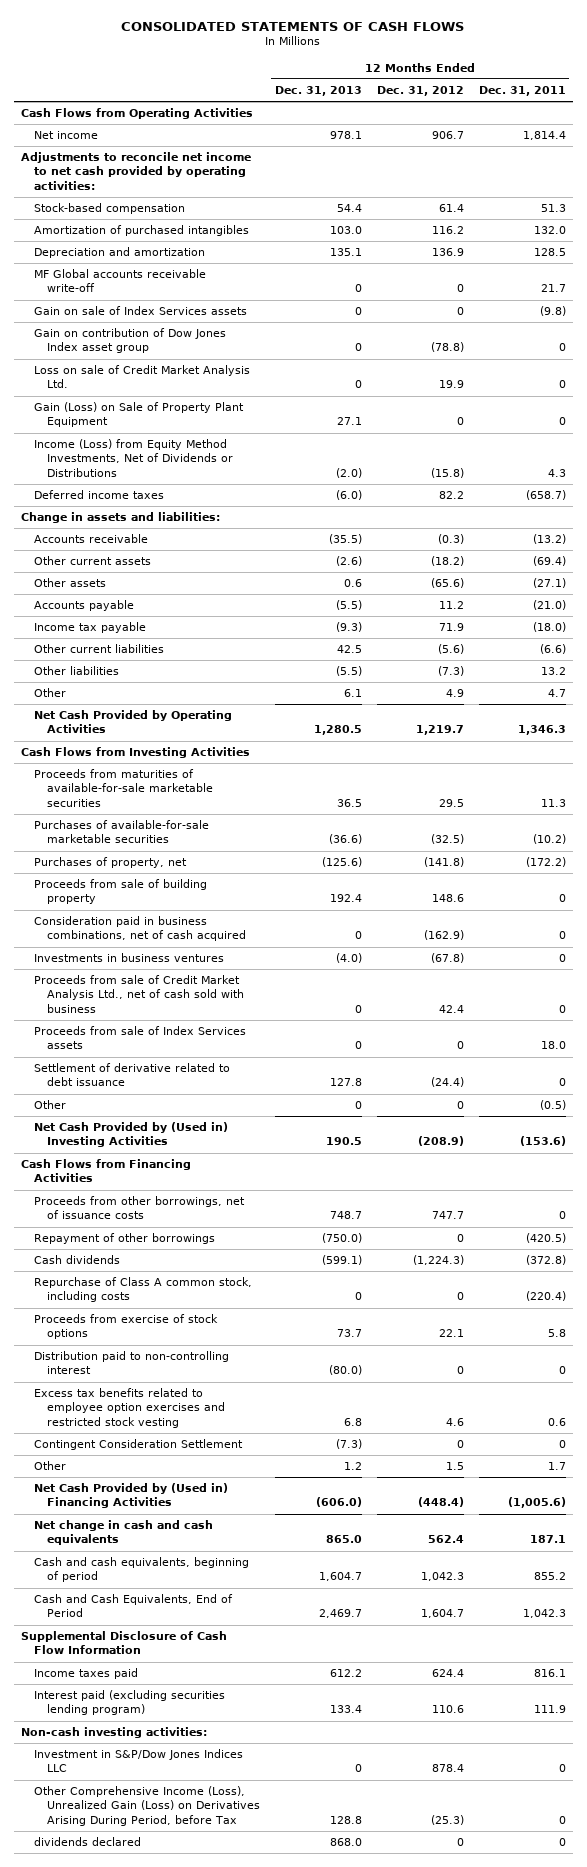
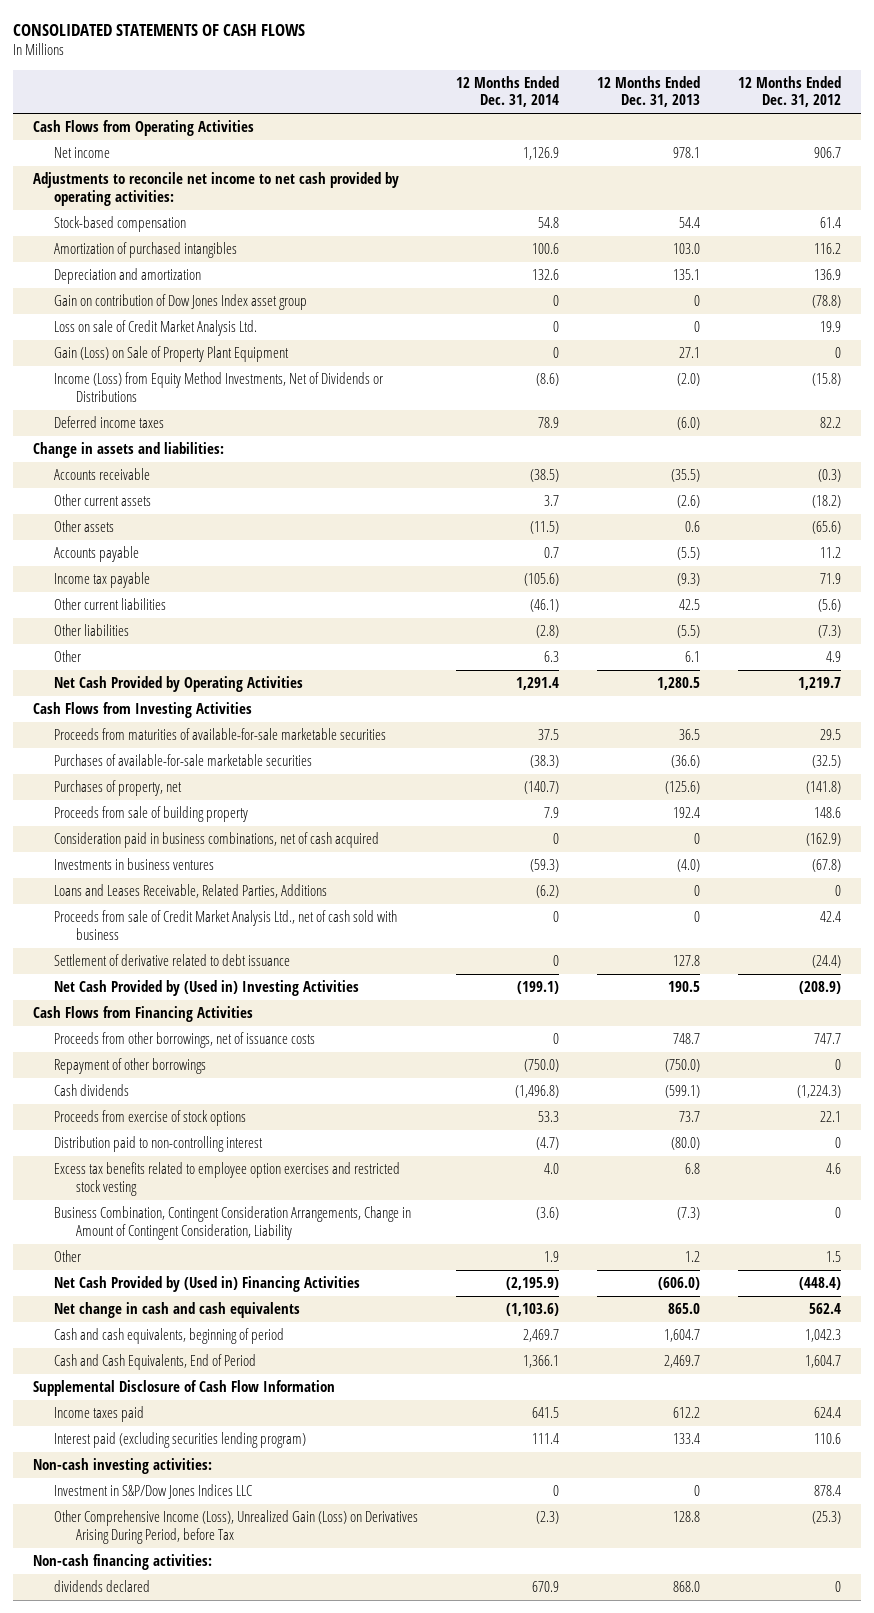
[478,86,566,97] Dec. 31, 2011 -> none
none -> [456,76,560,108] 12 Months Ended Dec. 31, 2014
[34,269,207,293] MF Global accounts receivable write-off -> none
[34,306,248,316] Gain on sale of Index Services assets -> none
none -> [54,884,328,899] Loans and Leases Receivable, Related Parties, Additions
[34,1026,247,1050] Proceeds from sale of Index Services assets -> none
[34,1100,67,1110] Other -> none
[34,1277,253,1303] Repurchase of Class A common stock, including costs -> none
[34,1439,244,1451] Contingent Consideration Settlement -> none
none -> [54,1206,412,1240] Business Combination, Contingent Consideration Arrangements, Change in Amount of Contingent Consideration, Liability
none -> [32,1554,212,1571] Non-cash financing activities:

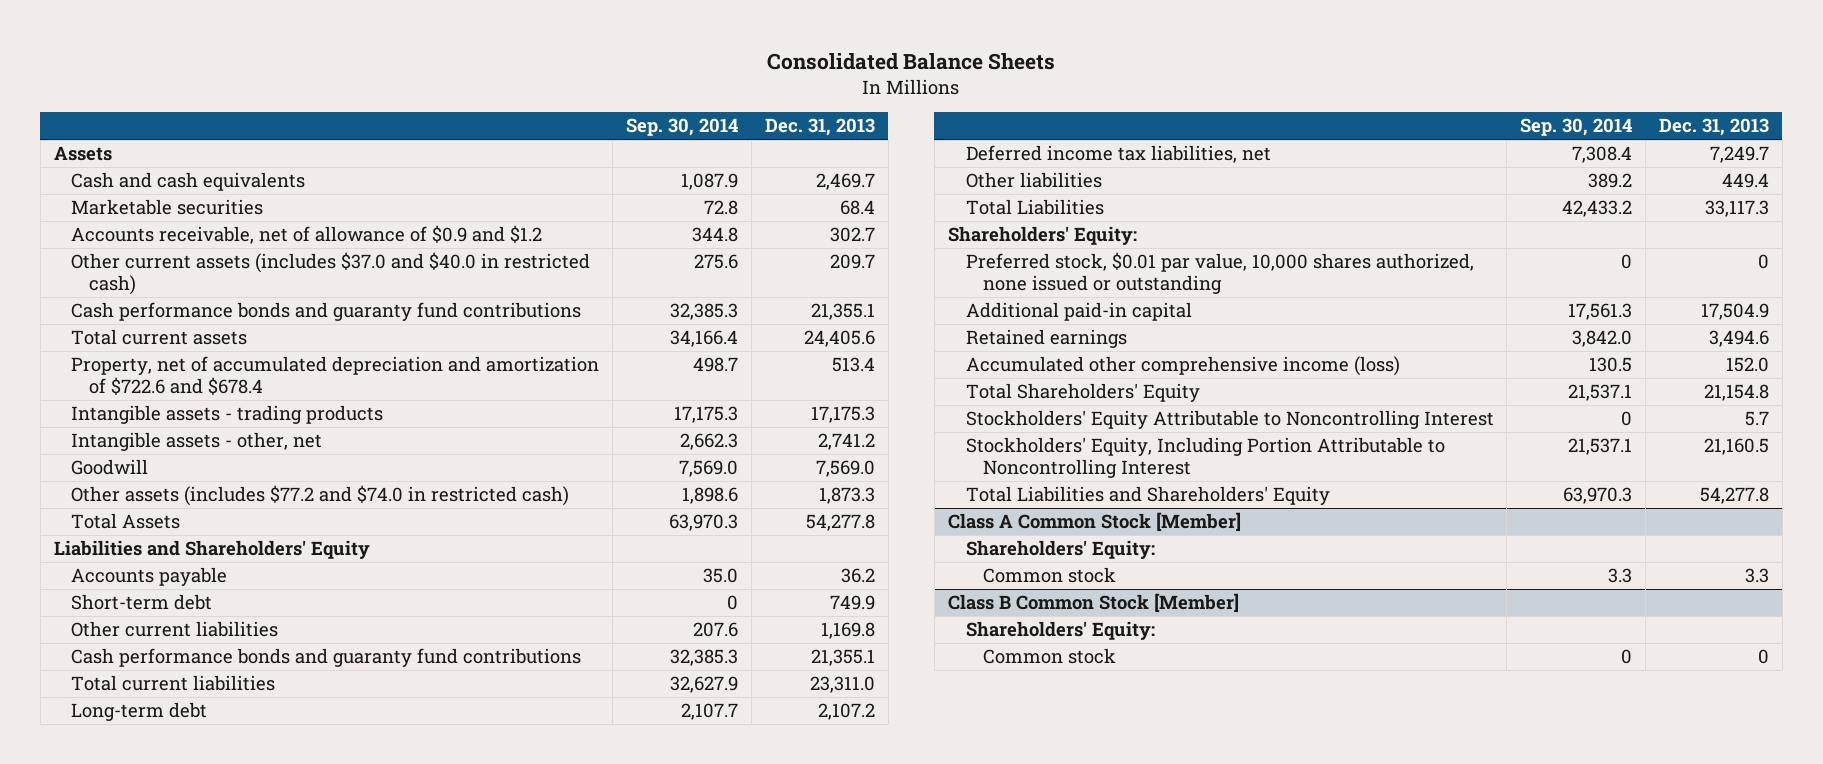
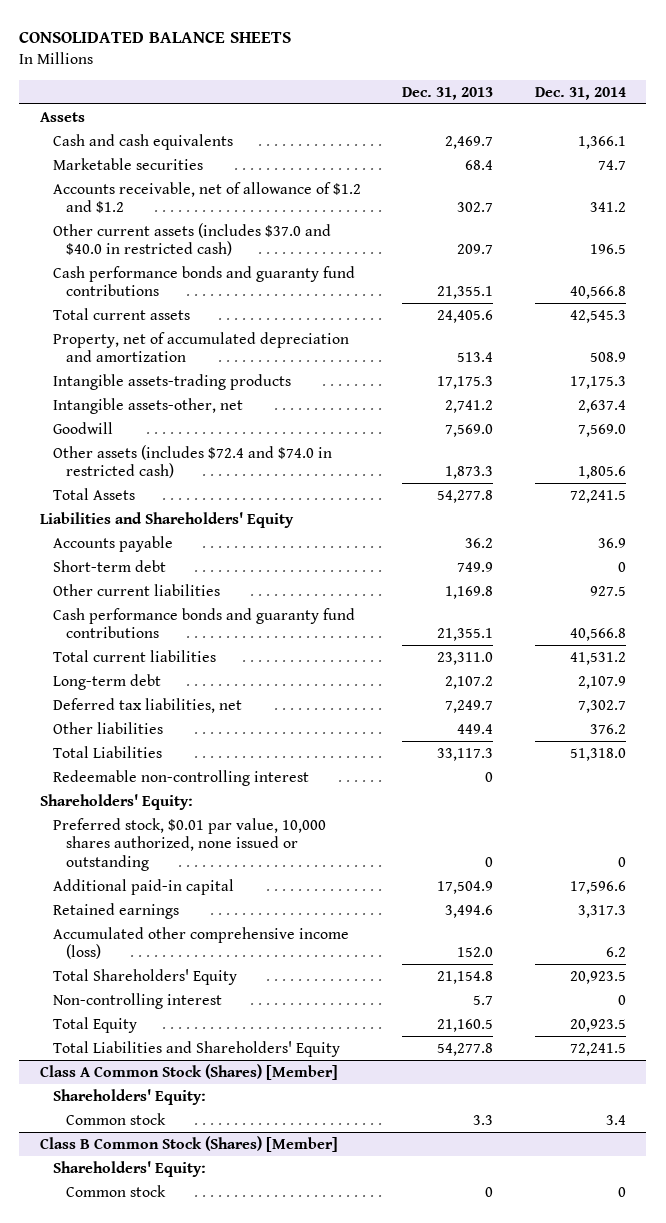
[767,52,1056,70] Consolidated Balance Sheets -> [19,32,292,44] CONSOLIDATED BALANCE SHEETS
[626,118,739,137] Sep. 30, 2014 -> none
none -> [534,86,626,100] Dec. 31, 2014
[71,225,543,245] Accounts receivable, net of allowance of $0.9 and $1.2 -> [53,181,362,214] Accounts receivable, net of allowance of $1.2 and $1.2
[71,356,600,396] Property, net of accumulated depreciation and amortization of $722.6 and $678.4 -> [53,331,350,363] Property, net of accumulated depreciation and amortization
[71,405,384,425] Intangible assets - trading products -> [53,373,292,390] Intangible assets-trading products
[71,432,323,452] Intangible assets - other, net -> [53,397,244,414] Intangible assets-other, net
[71,485,570,507] Other assets (includes $77.2 and $74.0 in restricted cash) -> [53,444,333,479] Other assets (includes $72.4 and $74.0 in restricted cash)
[965,145,1271,164] Deferred income tax liabilities, net -> [53,697,243,713] Deferred tax liabilities, net
none -> [53,769,310,786] Redeemable non-controlling interest
[965,410,1494,430] Stockholders' Equity Attributable to Noncontrolling Interest -> [53,992,223,1009] Non-controlling interest
[965,437,1445,479] Stockholders' Equity, Including Portion Attributable to Noncontrolling Interest -> [53,1016,138,1033] Total Equity
[947,512,1241,533] Class A Common Stock [Member] -> [40,1063,339,1080] Class A Common Stock (Shares) [Member]
[947,593,1239,614] Class B Common Stock [Member] -> [40,1135,339,1152] Class B Common Stock (Shares) [Member]

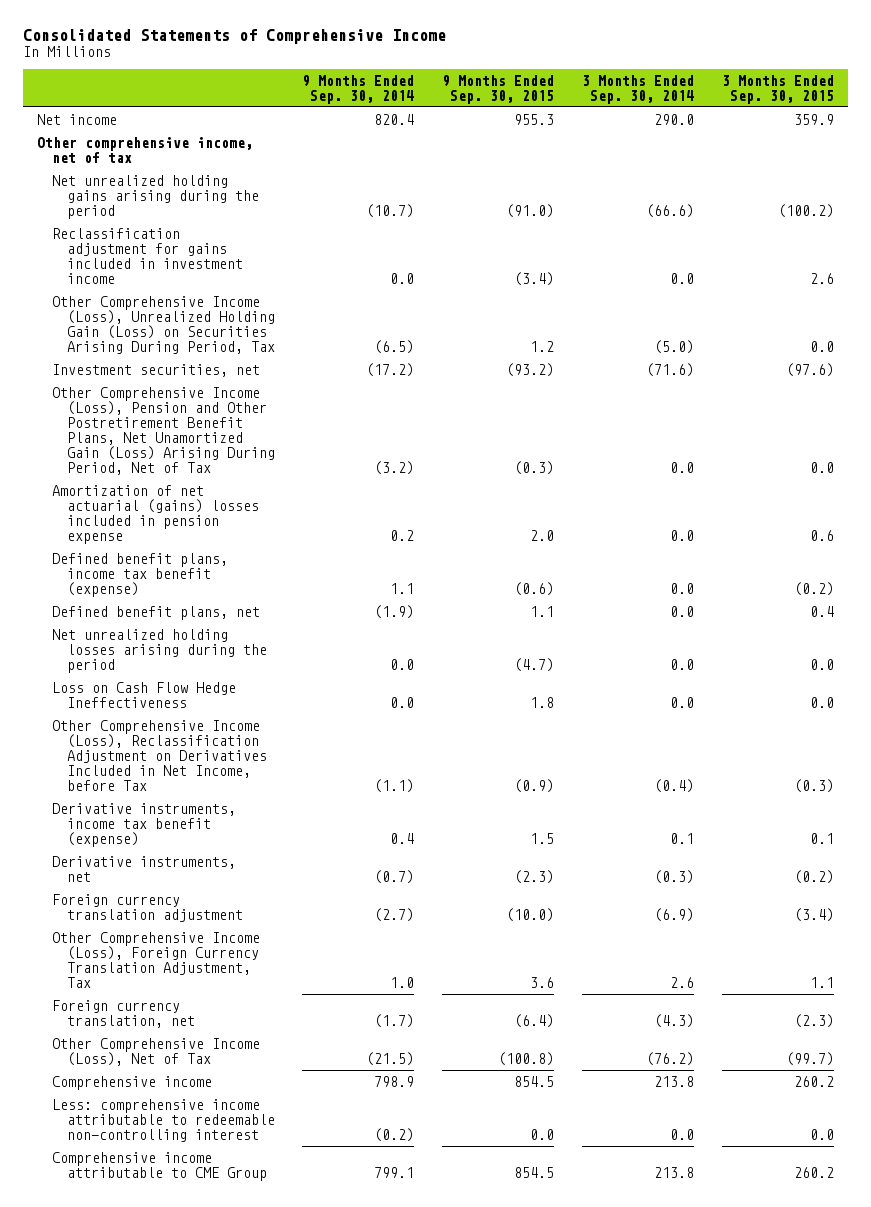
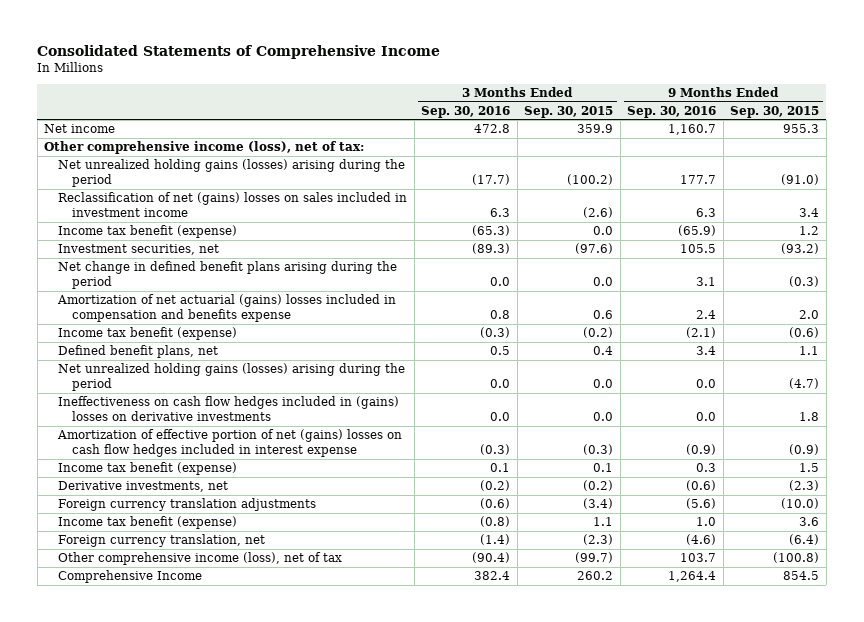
[302,74,415,104] 9 Months Ended Sep. 30, 2014 -> none
[581,74,694,104] 3 Months Ended Sep. 30, 2014 -> none
none -> [421,105,511,118] Sep. 30, 2016
none -> [627,105,717,118] Sep. 30, 2016
[36,136,253,163] Other comprehensive income, net of tax -> [44,141,365,155] Other comprehensive income (loss), net of tax:
[51,174,259,219] Net unrealized holding gains arising during the period -> [58,159,406,187] Net unrealized holding gains (losses) arising during the period
[51,227,243,284] Reclassification adjustment for gains included in investment income -> [58,192,408,217] Reclassification of net (gains) losses on sales included in investment income
[514,271,555,286] (3.4) -> [799,207,820,217] 3.4
[809,272,834,284] 2.6 -> [583,206,614,218] (2.6)
[51,295,275,354] Other Comprehensive Income (Loss), Unrealized Holding Gain (Loss) on Securities Arising During Period, Tax -> [58,225,238,239] Income tax benefit (expense)
[51,386,275,475] Other Comprehensive Income (Loss), Pension and Other Postretirement Benefit Plans, Net Unamortized Gain (Loss) Arising During Period, Net of Tax -> [58,261,398,289] Net change in defined benefit plans arising during the period
[51,484,259,544] Amortization of net actuarial (gains) losses included in pension expense -> [57,294,397,322] Amortization of net actuarial (gains) losses included in compensation and benefits expense
[51,552,228,597] Defined benefit plans, income tax benefit (expense) -> [58,327,238,341] Income tax benefit (expense)
[51,628,267,673] Net unrealized holding losses arising during the period -> [58,363,406,391] Net unrealized holding gains (losses) arising during the period
[51,681,236,708] Loss on Cash Flow Hedge Ineffectiveness -> [58,396,400,421] Ineffectiveness on cash flow hedges included in (gains) losses on derivative investments
[51,719,267,791] Other Comprehensive Income (Loss), Reclassification Adjustment on Derivatives Included in Net Income, before Tax -> [57,429,403,457] Amortization of effective portion of net (gains) losses on cash flow hedges included in interest expense
[51,802,236,847] Derivative instruments, income tax benefit (expense) -> [58,462,238,476] Income tax benefit (expense)
[51,855,236,882] Derivative instruments, net -> [58,481,229,493] Derivative investments, net
[51,893,243,922] Foreign currency translation adjustment -> [58,498,317,512] Foreign currency translation adjustments
[51,931,260,988] Other Comprehensive Income (Loss), Foreign Currency Translation Adjustment, Tax -> [58,516,238,530] Income tax benefit (expense)
[51,1098,275,1142] Less: comprehensive income attributable to redeemable non-controlling interest -> none
[51,1151,267,1181] Comprehensive income attributable to CME Group -> none
[51,1037,260,1066] Other Comprehensive Income (Loss), Net of Tax -> [58,552,343,566] Other comprehensive income (loss), net of tax
[51,1075,212,1090] Comprehensive income -> [58,570,203,584] Comprehensive Income

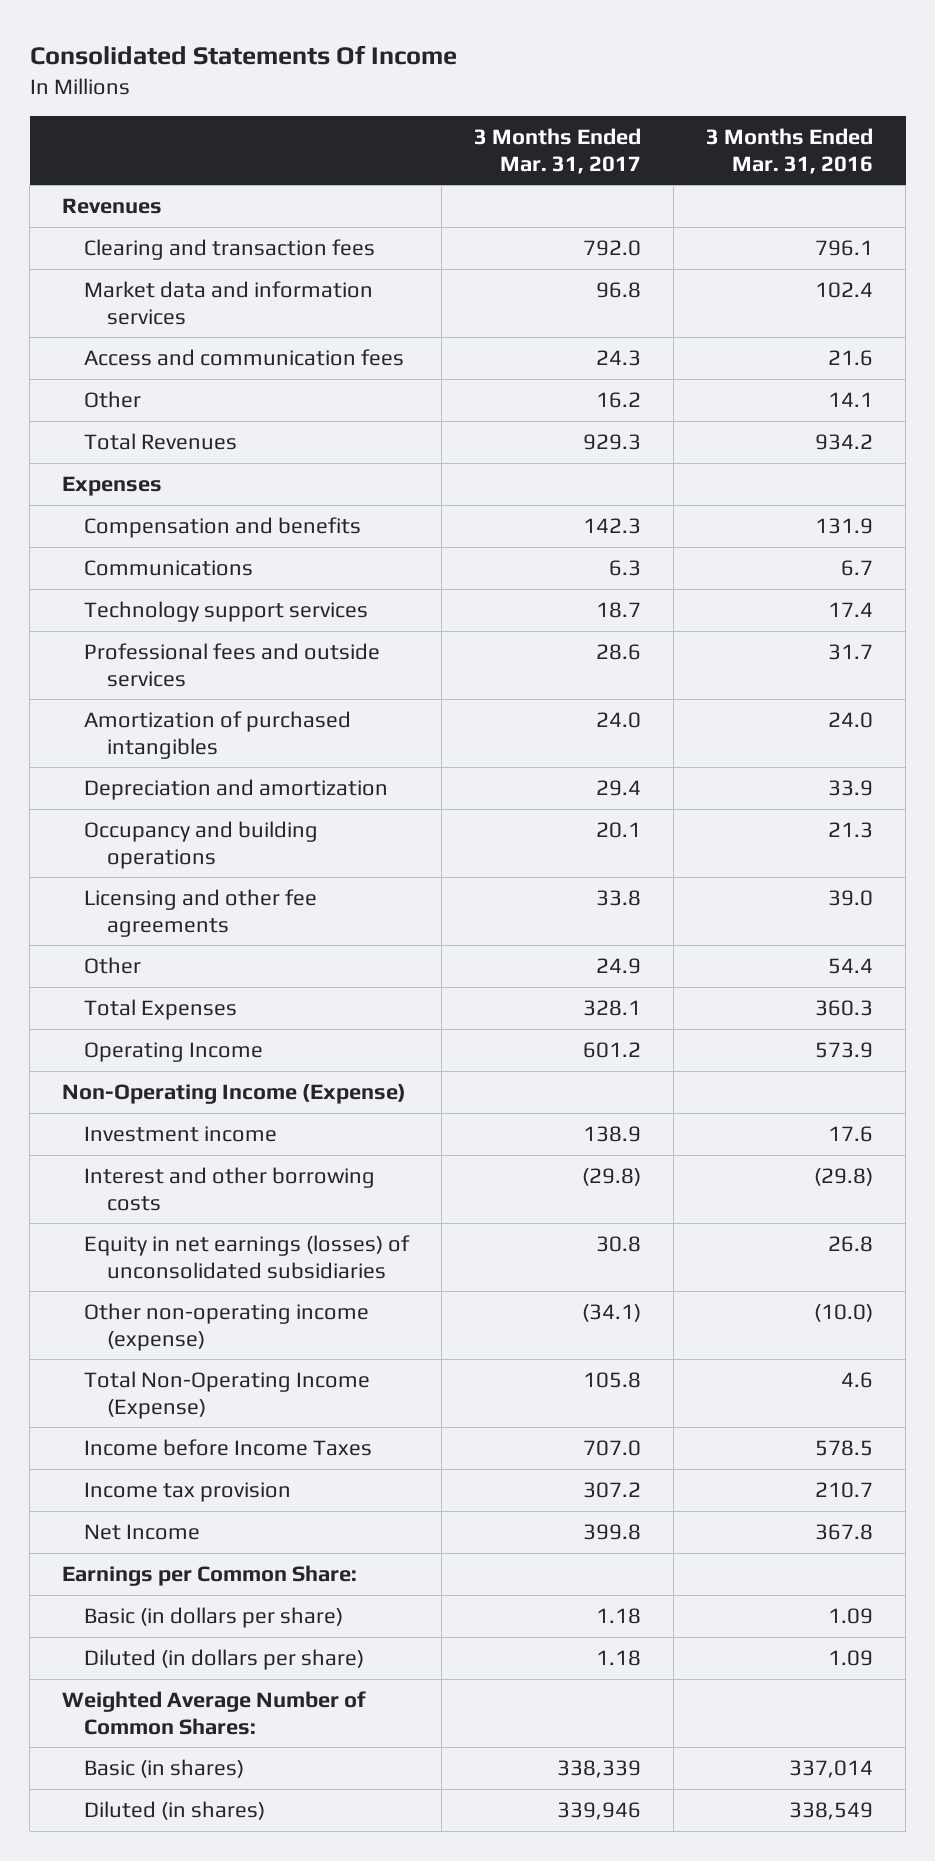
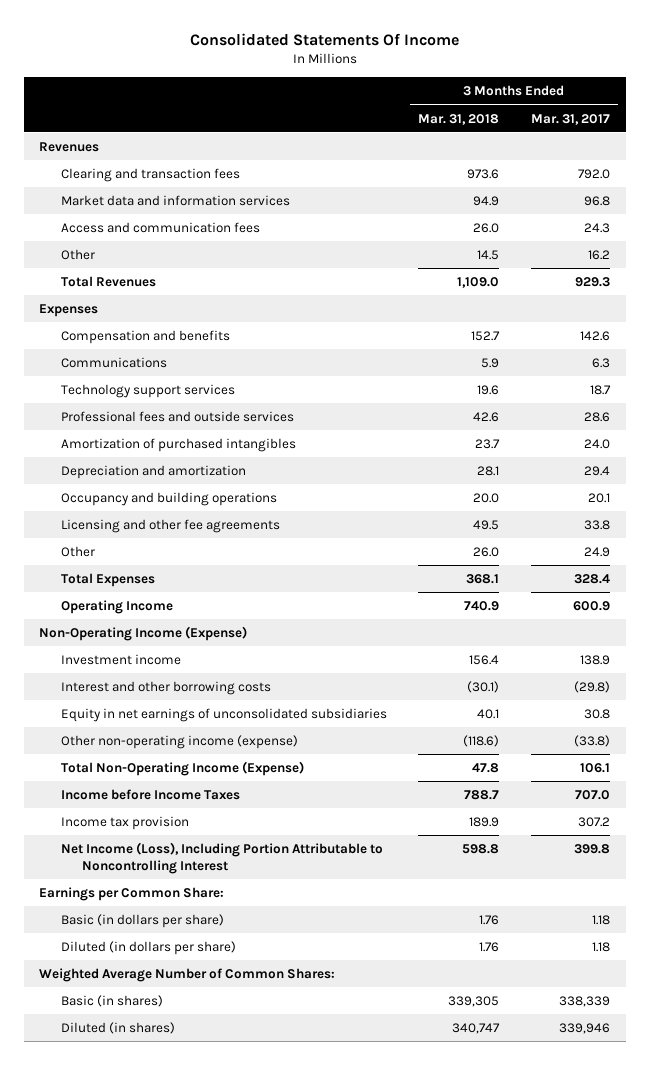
[706,127,874,174] 3 Months Ended Mar. 31, 2016 -> none
none -> [418,113,500,125] Mar. 31, 2018
[583,517,642,534] 142.3 -> [580,330,611,341] 142.6
[583,999,642,1016] 328.1 -> [574,573,611,584] 328.4
[583,1041,642,1058] 601.2 -> [573,600,611,611] 600.9
[84,1234,411,1279] Equity in net earnings (losses) of unconsolidated subsidiaries -> [60,707,387,722] Equity in net earnings of unconsolidated subsidiaries
[582,1303,642,1322] (34.1) -> [574,734,611,747] (33.8)
[583,1371,642,1388] 105.8 -> [580,762,611,773] 106.1
[84,1523,201,1540] Net Income -> [60,841,383,874] Net Income (Loss), Including Portion Attributable to Noncontrolling Interest

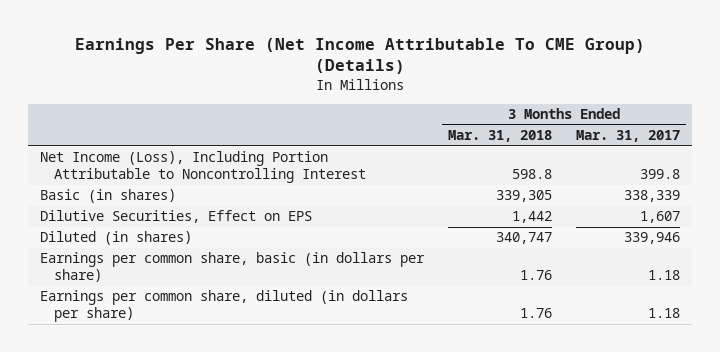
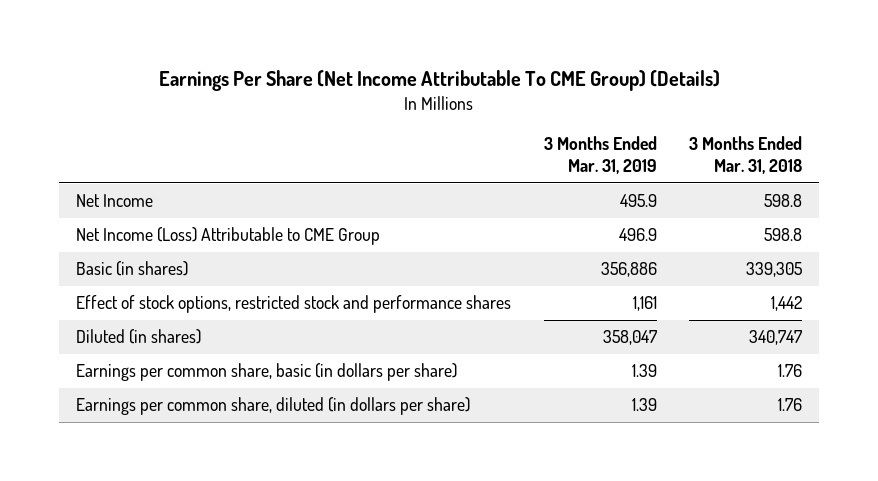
[576,130,681,143] Mar. 31, 2017 -> none
none -> [543,136,657,175] 3 Months Ended Mar. 31, 2019
[40,151,366,184] Net Income (Loss), Including Portion Attributable to Noncontrolling Interest -> [75,194,153,208] Net Income
none -> [75,227,380,246] Net Income (Loss) Attributable to CME Group
[40,210,313,224] Dilutive Securities, Effect on EPS -> [75,295,511,314] Effect of stock options, restricted stock and performance shares

